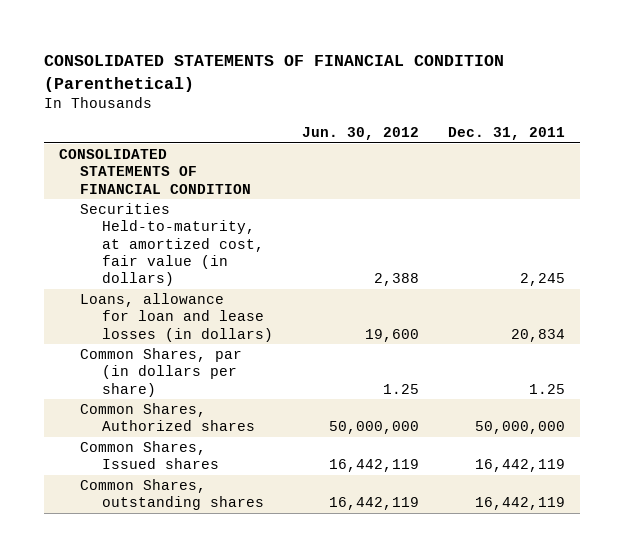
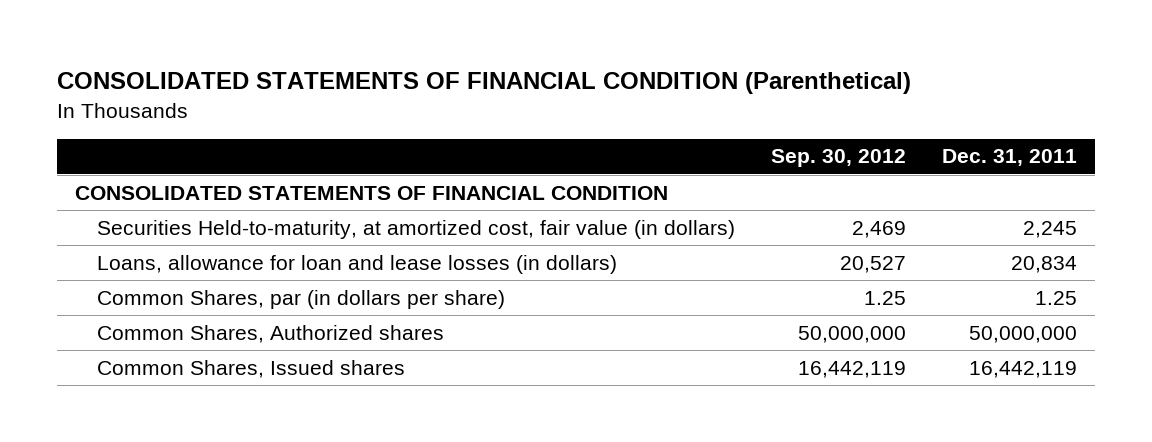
[302,127,420,141] Jun. 30, 2012 -> none
none -> [771,149,907,168] Sep. 30, 2012
[80,479,265,511] Common Shares, outstanding shares -> none

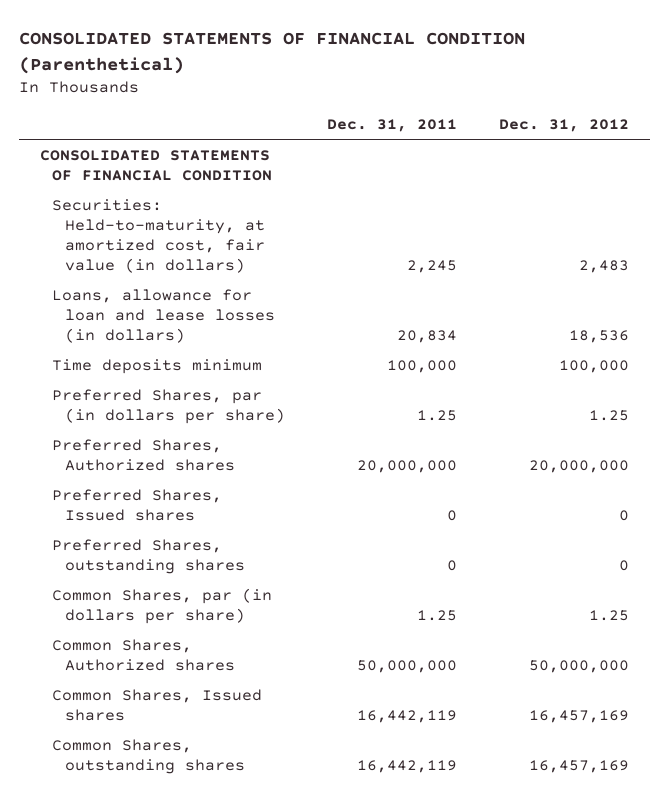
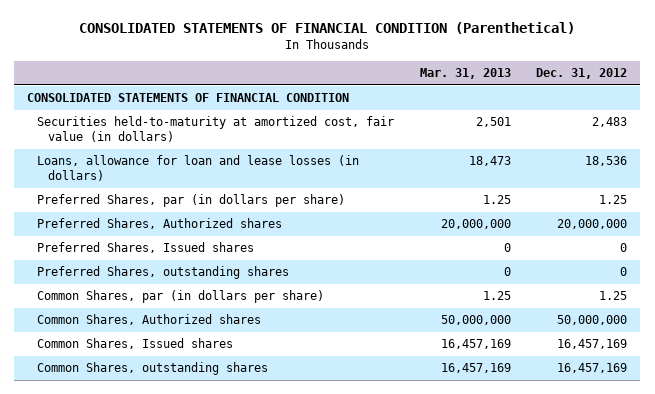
[326,118,457,132] Dec. 31, 2011 -> none
none -> [419,67,511,79] Mar. 31, 2013
[52,199,265,274] Securities: Held-to-maturity, at amortized cost, fair value (in dollars) -> [37,116,395,143] Securities held-to-maturity at amortized cost, fair value (in dollars)
[52,359,263,375] Time deposits minimum -> none

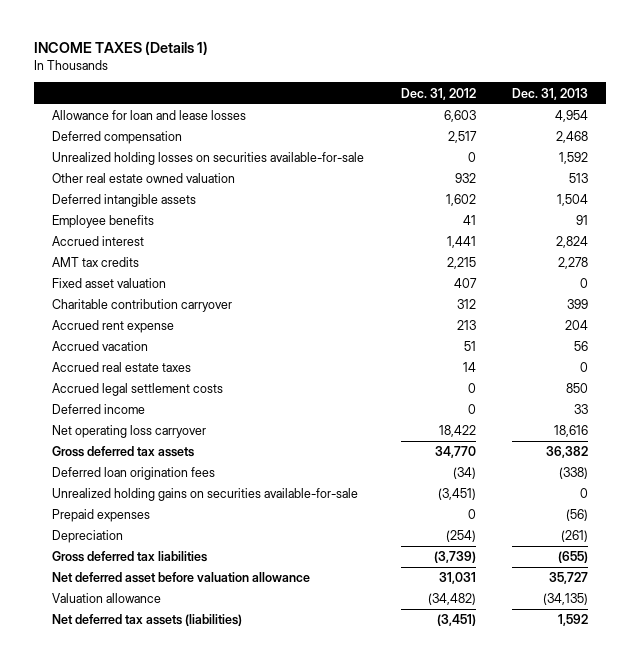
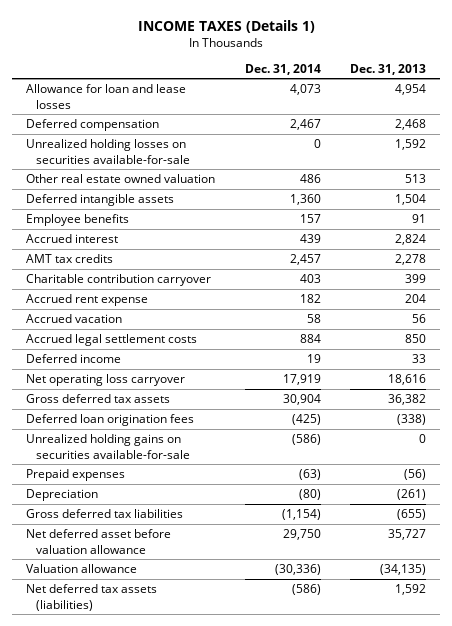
[400,87,476,100] Dec. 31, 2012 -> none
none -> [244,63,321,75] Dec. 31, 2014
[52,278,167,289] Fixed asset valuation -> none
[52,362,192,373] Accrued real estate taxes -> none

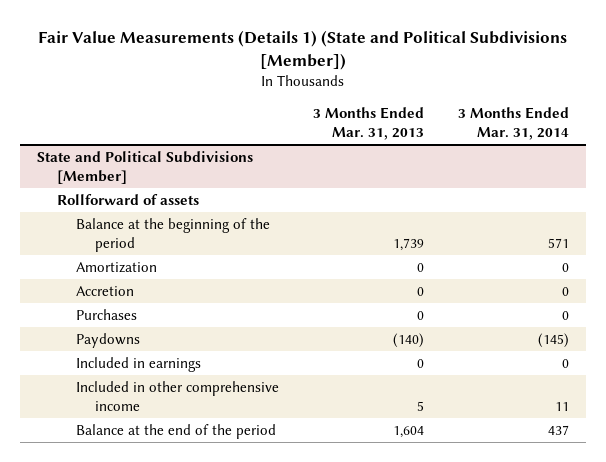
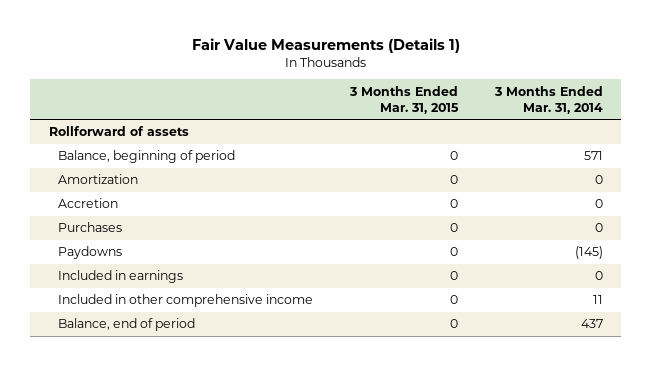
[38,30,568,71] Fair Value Measurements (Details 1) (State and Political Subdivisions [Member]) -> [191,37,460,53] Fair Value Measurements (Details 1)
[313,107,425,141] 3 Months Ended Mar. 31, 2013 -> none
none -> [348,85,459,114] 3 Months Ended Mar. 31, 2015
[37,150,254,184] State and Political Subdivisions [Member] -> none
[76,217,271,252] Balance at the beginning of the period -> [58,150,236,164] Balance, beginning of period
[76,423,277,439] Balance at the end of the period -> [58,318,196,332] Balance, end of period

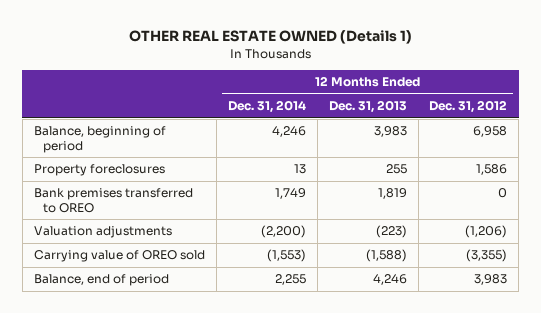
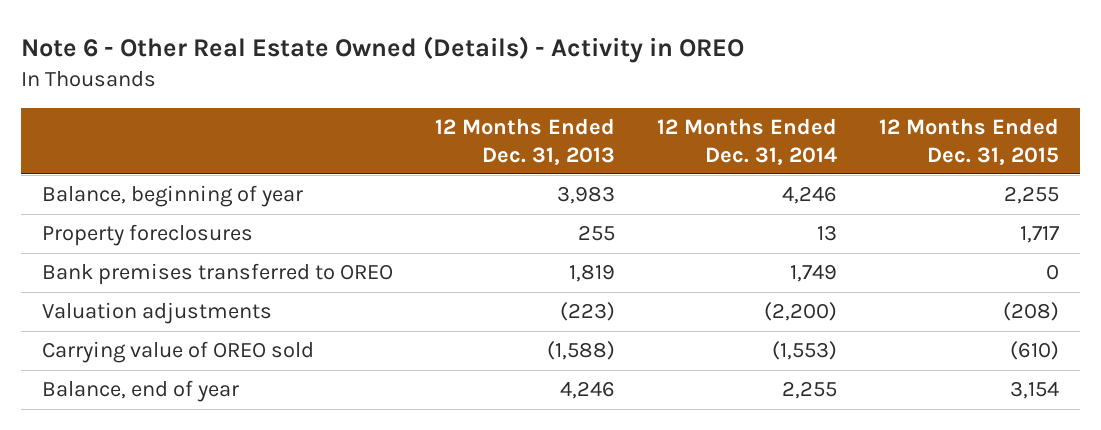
[128,30,412,45] OTHER REAL ESTATE OWNED (Details 1) -> [21,35,745,63] Note 6 - Other Real Estate Owned (Details) - Activity in OREO
[429,100,508,114] Dec. 31, 2012 -> none
none -> [879,118,1060,165] 12 Months Ended Dec. 31, 2015
[33,126,166,153] Balance, beginning of period -> [42,185,304,208] Balance, beginning of year
[33,274,169,287] Balance, end of period -> [42,380,240,403] Balance, end of year

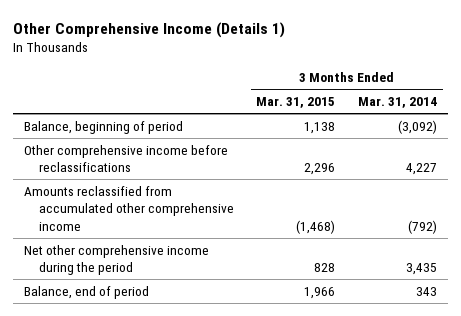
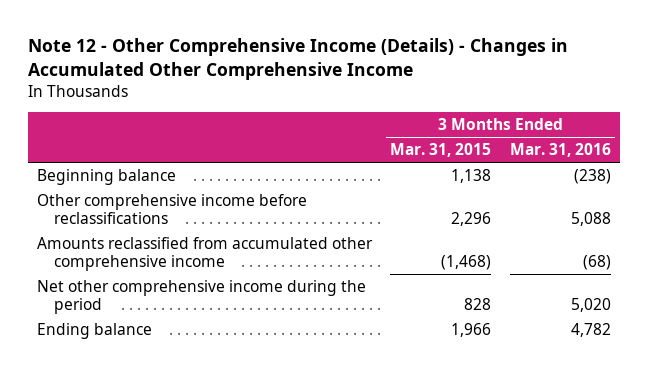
[12,21,285,38] Other Comprehensive Income (Details 1) -> [27,37,568,80] Note 12 - Other Comprehensive Income (Details) - Changes in Accumulated Other Comprehensive Income
[358,97,438,109] Mar. 31, 2014 -> none
none -> [509,143,611,158] Mar. 31, 2016
[23,120,183,134] Balance, beginning of period -> [37,169,177,186] Beginning balance
[23,285,149,299] Balance, end of period -> [37,323,153,340] Ending balance

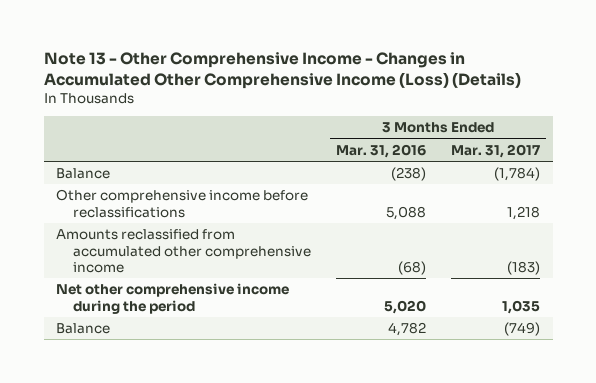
[27,37,568,80] Note 12 - Other Comprehensive Income (Details) - Changes in Accumulated Other Comprehensive Income -> [43,52,521,90] Note 13 - Other Comprehensive Income - Changes in Accumulated Other Comprehensive Income (Loss) (Details)
[390,143,492,158] Mar. 31, 2015 -> none
none -> [451,143,541,158] Mar. 31, 2017
[37,169,177,186] Beginning balance -> [56,168,111,180] Balance
[37,323,153,340] Ending balance -> [56,323,111,335] Balance

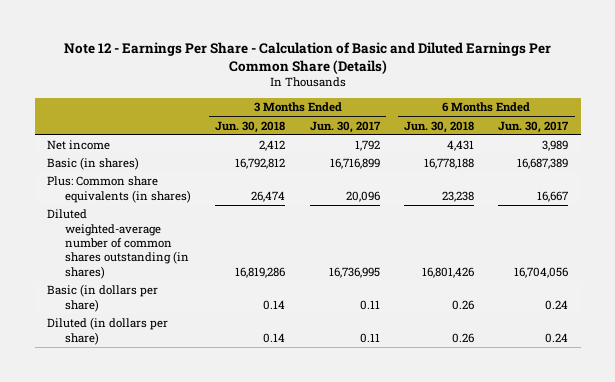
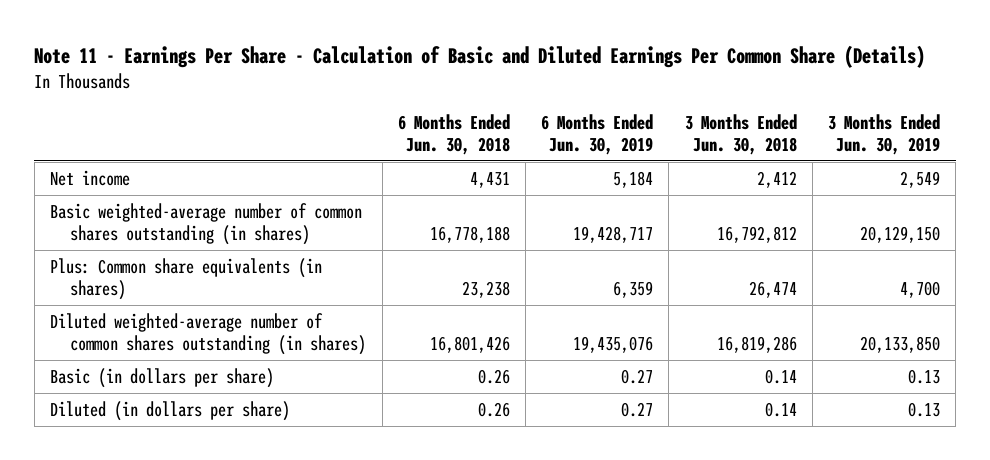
[63,41,551,74] Note 12 - Earnings Per Share - Calculation of Basic and Diluted Earnings Per Common Share (Details) -> [34,44,926,68] Note 11 - Earnings Per Share - Calculation of Basic and Diluted Earnings Per Common Share (Details)
[309,120,381,133] Jun. 30, 2017 -> none
[498,120,570,133] Jun. 30, 2017 -> none
none -> [541,114,654,155] 6 Months Ended Jun. 30, 2019
none -> [827,114,940,155] 3 Months Ended Jun. 30, 2019
[46,157,139,171] Basic (in shares) -> [49,203,362,245] Basic weighted-average number of common shares outstanding (in shares)

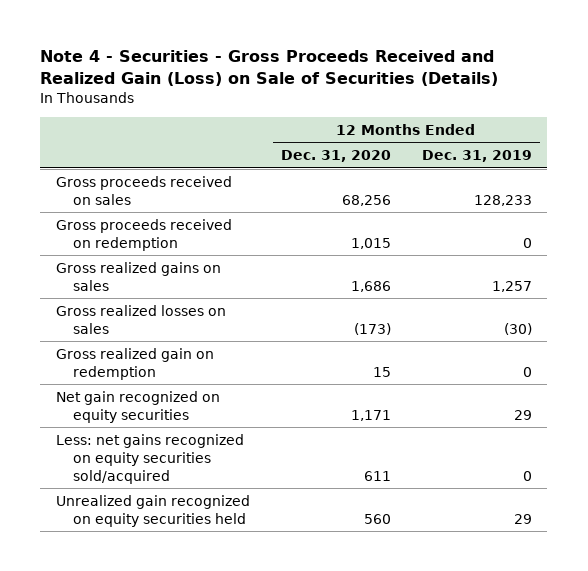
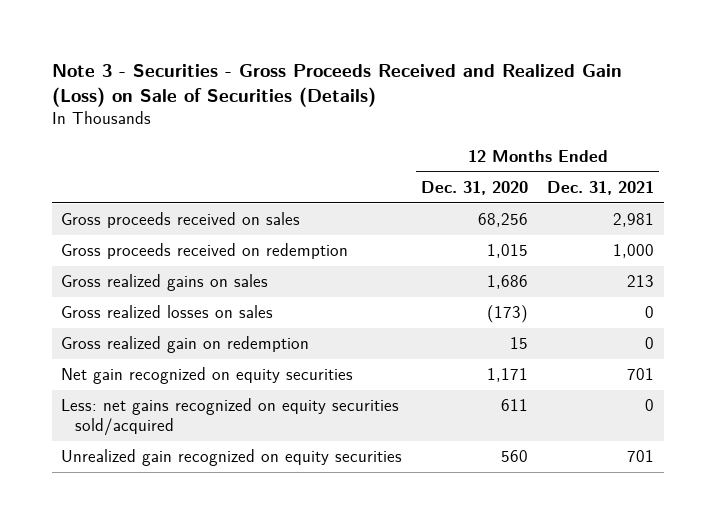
[40,50,499,87] Note 4 - Securities - Gross Proceeds Received and Realized Gain (Loss) on Sale of Securities (Details) -> [51,63,622,108] Note 3 - Securities - Gross Proceeds Received and Realized Gain (Loss) on Sale of Securities (Details)
[421,150,532,163] Dec. 31, 2019 -> none
none -> [547,180,655,195] Dec. 31, 2021
[55,494,250,527] Unrealized gain recognized on equity securities held -> [61,449,403,467] Unrealized gain recognized on equity securities

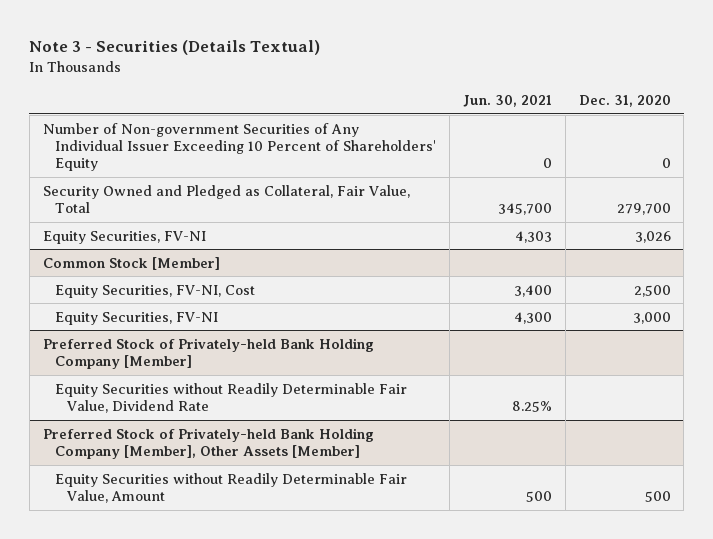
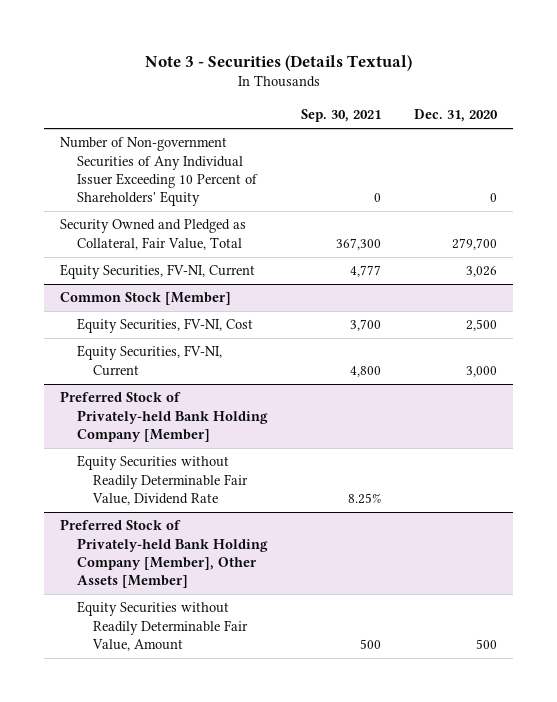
[462,95,552,108] Jun. 30, 2021 -> none
none -> [300,109,381,123] Sep. 30, 2021
[42,230,206,244] Equity Securities, FV-NI -> [60,264,256,280] Equity Securities, FV-NI, Current
[55,311,219,325] Equity Securities, FV-NI -> [76,345,222,376] Equity Securities, FV-NI, Current

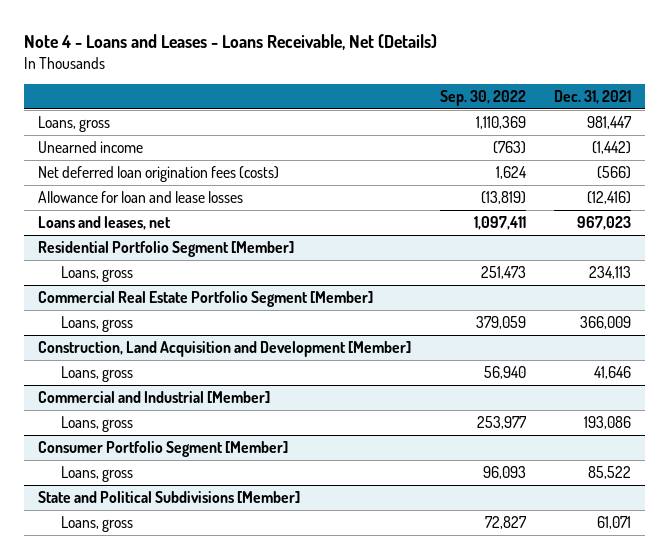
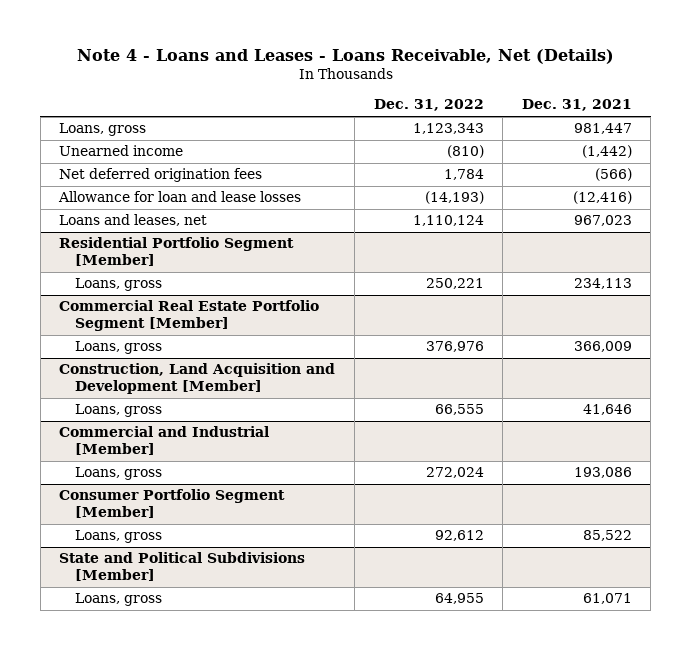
[439,89,526,106] Sep. 30, 2022 -> none
none -> [373,99,484,112] Dec. 31, 2022
[38,165,280,182] Net deferred loan origination fees (costs) -> [59,168,263,183] Net deferred origination fees

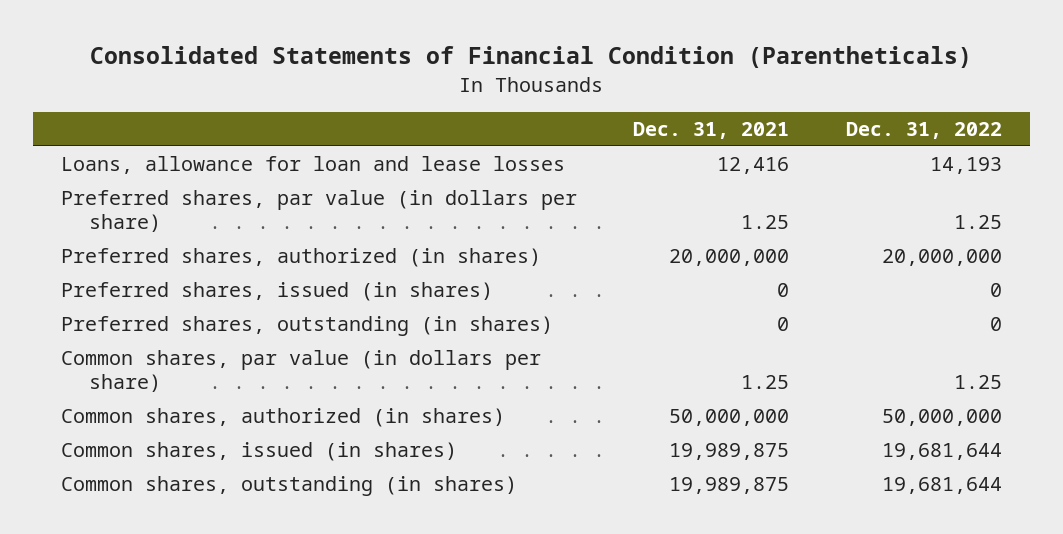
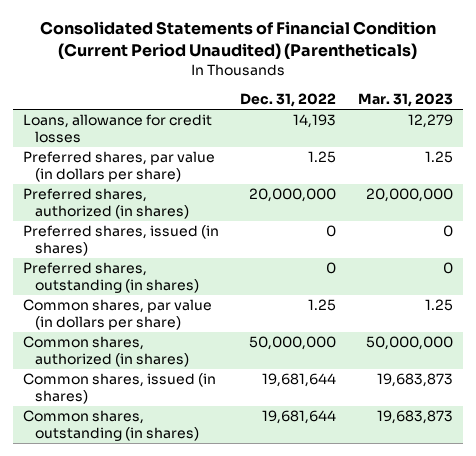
[90,46,973,69] Consolidated Statements of Financial Condition (Parentheticals) -> [39,21,436,59] Consolidated Statements of Financial Condition (Current Period Unaudited) (Parentheticals)
[633,122,790,140] Dec. 31, 2021 -> none
none -> [357,92,453,107] Mar. 31, 2023
[61,156,566,175] Loans, allowance for loan and lease losses -> [23,114,213,143] Loans, allowance for credit losses

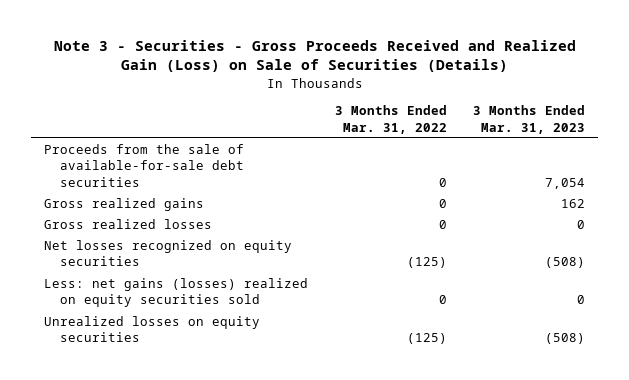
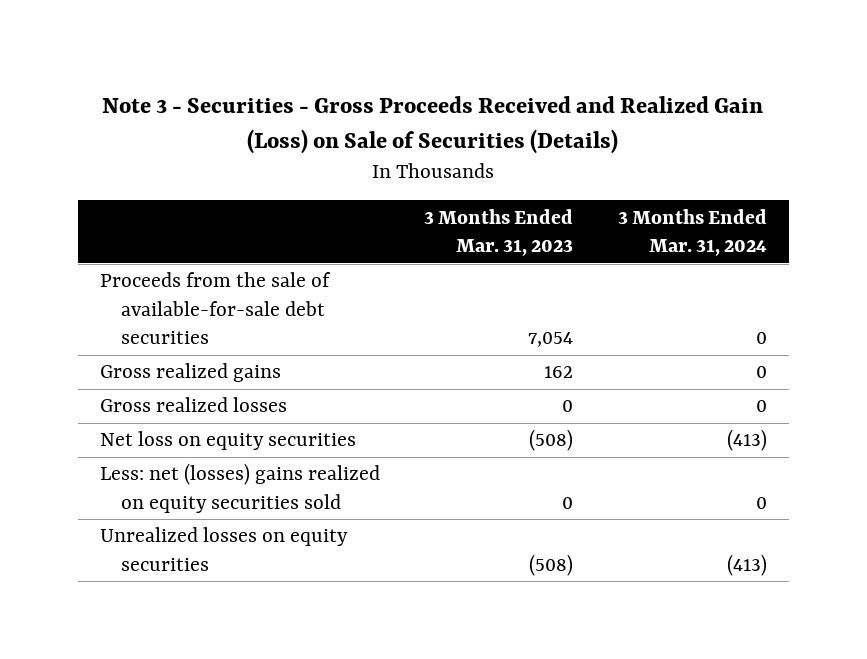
[334,105,447,134] 3 Months Ended Mar. 31, 2022 -> none
none -> [617,208,767,257] 3 Months Ended Mar. 31, 2024
[44,240,293,267] Net losses recognized on equity securities -> [100,431,357,451] Net loss on equity securities
[44,278,309,308] Less: net gains (losses) realized on equity securities sold -> [100,463,381,513] Less: net (losses) gains realized on equity securities sold

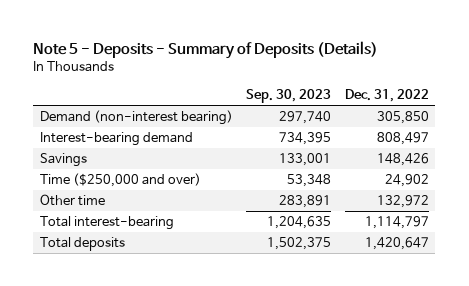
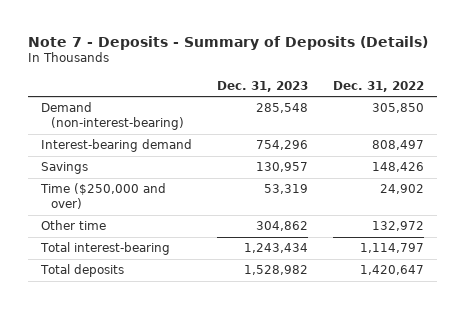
[33,40,379,59] Note 5 - Deposits - Summary of Deposits (Details) -> [28,35,429,50] Note 7 - Deposits - Summary of Deposits (Details)
[246,89,332,104] Sep. 30, 2023 -> none
none -> [217,80,309,92] Dec. 31, 2023
[40,110,234,126] Demand (non-interest bearing) -> [40,102,184,131] Demand (non-interest-bearing)

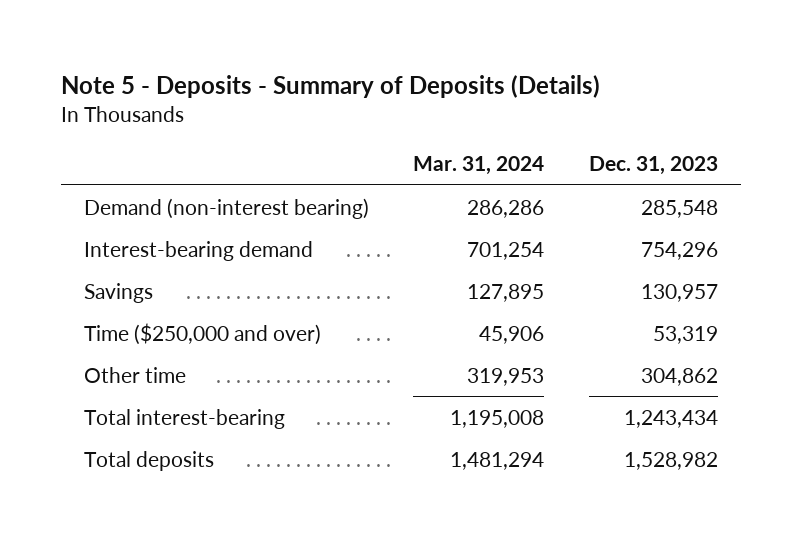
[28,35,429,50] Note 7 - Deposits - Summary of Deposits (Details) -> [61,74,601,98] Note 5 - Deposits - Summary of Deposits (Details)
[333,80,425,92] Dec. 31, 2022 -> none
none -> [413,156,545,176] Mar. 31, 2024
[40,102,184,131] Demand (non-interest-bearing) -> [83,197,369,219] Demand (non-interest bearing)

